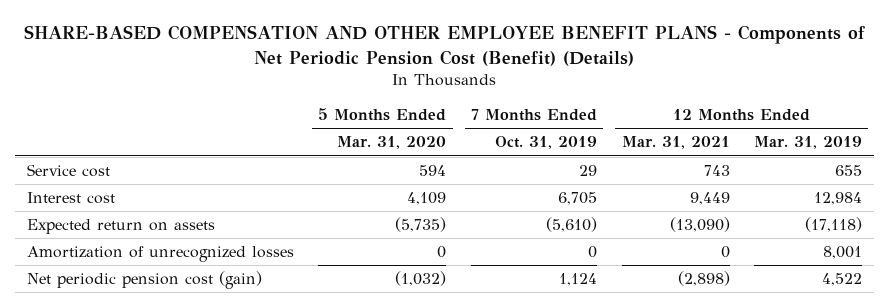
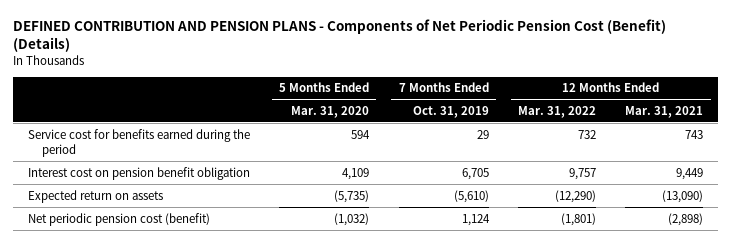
[24,25,867,66] SHARE-BASED COMPENSATION AND OTHER EMPLOYEE BENEFIT PLANS - Components of Net Periodic Pension Cost (Benefit) (Details) -> [13,19,667,53] DEFINED CONTRIBUTION AND PENSION PLANS - Components of Net Periodic Pension Cost (Benefit) (Details)
[754,136,863,150] Mar. 31, 2019 -> none
none -> [517,105,596,118] Mar. 31, 2022
[26,164,110,178] Service cost -> [27,128,250,157] Service cost for benefits earned during the period
[26,192,115,205] Interest cost -> [27,166,250,180] Interest cost on pension benefit obligation
[26,246,294,263] Amortization of unrecognized losses -> none
[26,271,262,290] Net periodic pension cost (gain) -> [27,212,210,226] Net periodic pension cost (benefit)

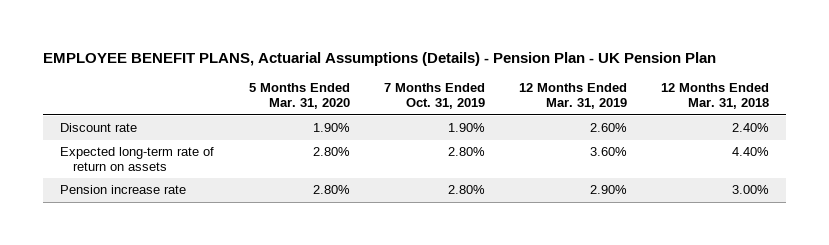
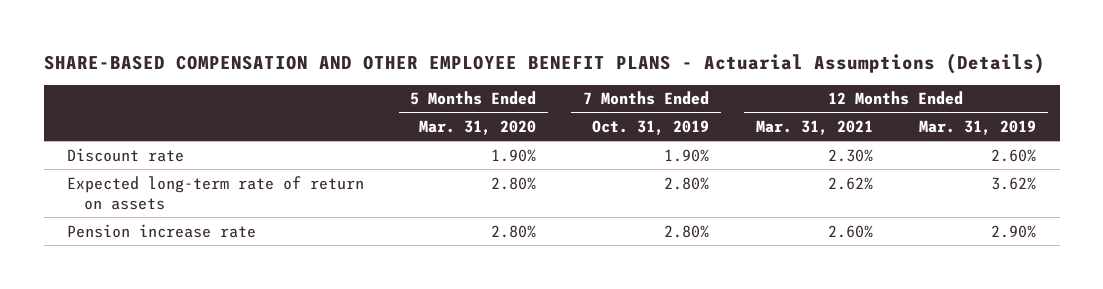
[43,52,717,67] EMPLOYEE BENEFIT PLANS, Actuarial Assumptions (Details) - Pension Plan - UK Pension Plan -> [43,52,1045,74] SHARE-BASED COMPENSATION AND OTHER EMPLOYEE BENEFIT PLANS - Actuarial Assumptions (Details)
[660,83,769,110] 12 Months Ended Mar. 31, 2018 -> none
none -> [755,120,873,136] Mar. 31, 2021
[589,147,627,157] 3.60% -> [991,176,1037,190] 3.62%

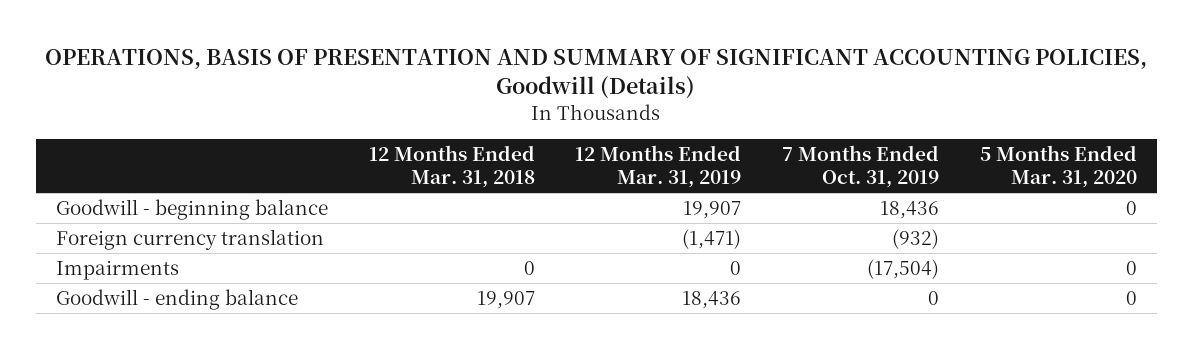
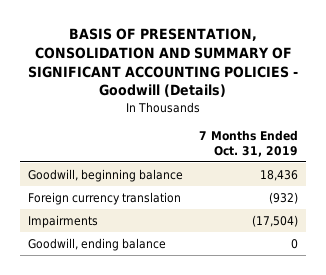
[45,49,1148,100] OPERATIONS, BASIS OF PRESENTATION AND SUMMARY OF SIGNIFICANT ACCOUNTING POLICIES, Goodwill (Details) -> [27,27,298,98] BASIS OF PRESENTATION, CONSOLIDATION AND SUMMARY OF SIGNIFICANT ACCOUNTING POLICIES - Goodwill (Details)
[368,144,535,189] 12 Months Ended Mar. 31, 2018 -> none
[575,144,742,189] 12 Months Ended Mar. 31, 2019 -> none
[979,144,1137,189] 5 Months Ended Mar. 31, 2020 -> none
[56,198,329,220] Goodwill - beginning balance -> [27,168,183,182] Goodwill, beginning balance
[56,288,299,310] Goodwill - ending balance -> [27,237,166,251] Goodwill, ending balance

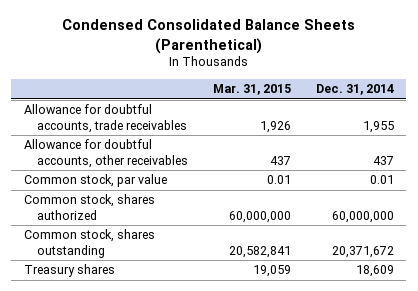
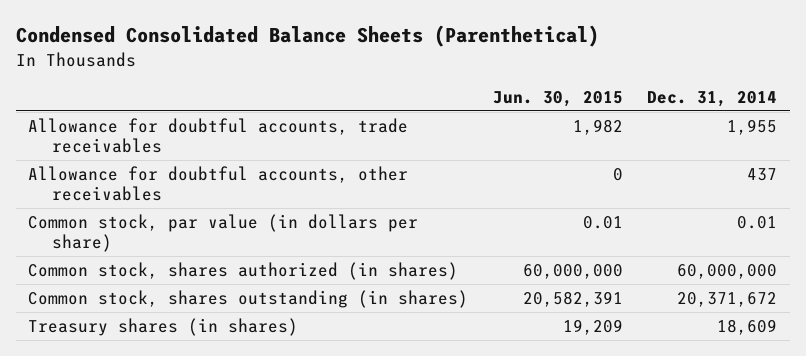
[212,84,291,96] Mar. 31, 2015 -> none
none -> [492,90,623,107] Jun. 30, 2015
[23,174,167,188] Common stock, par value -> [28,214,419,253] Common stock, par value (in dollars per share)
[23,194,155,220] Common stock, shares authorized -> [28,262,459,281] Common stock, shares authorized (in shares)
[23,229,155,258] Common stock, shares outstanding -> [28,290,469,309] Common stock, shares outstanding (in shares)
[23,264,115,278] Treasury shares -> [28,318,299,337] Treasury shares (in shares)

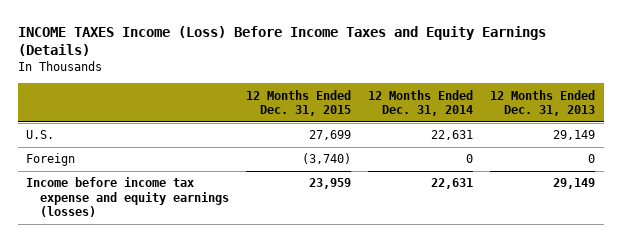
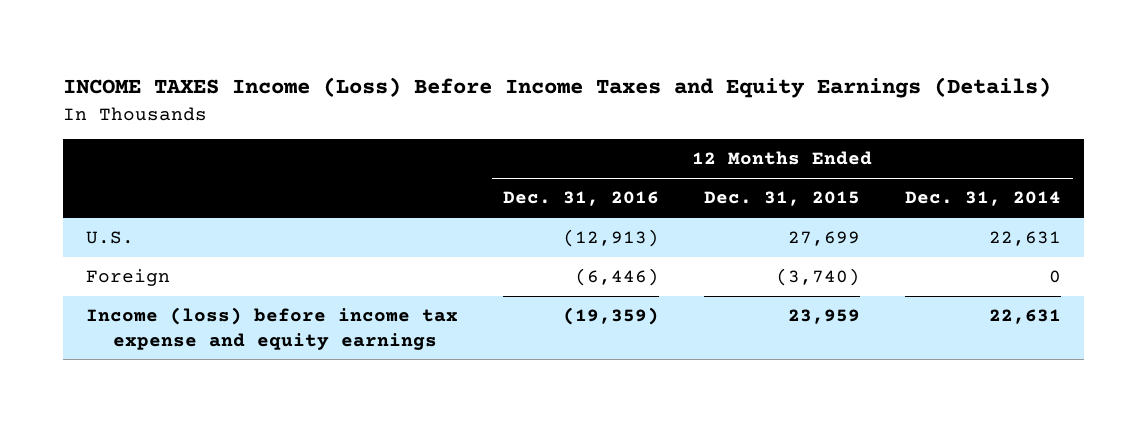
[490,89,596,117] 12 Months Ended Dec. 31, 2013 -> none
none -> [502,191,659,207] Dec. 31, 2016
[26,177,230,218] Income before income tax expense and equity earnings (losses) -> [85,307,458,350] Income (loss) before income tax expense and equity earnings

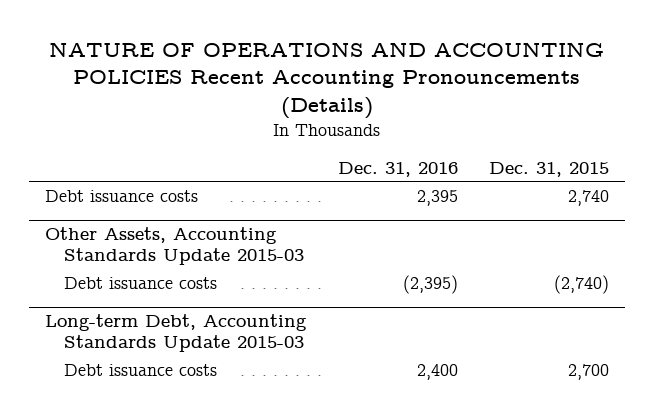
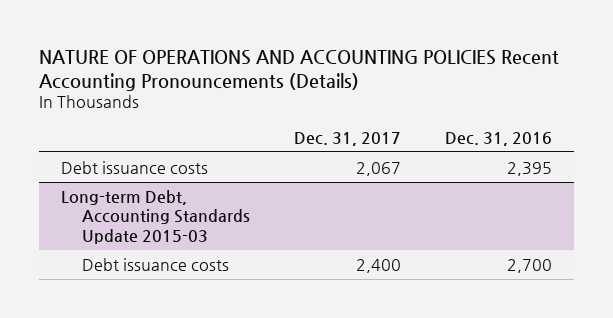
[489,161,610,177] Dec. 31, 2015 -> none
none -> [294,131,402,146] Dec. 31, 2017
[45,227,304,266] Other Assets, Accounting Standards Update 2015-03 -> none
[63,276,217,289] Debt issuance costs -> none
[416,363,458,380] 2,400 -> [507,258,553,273] 2,700

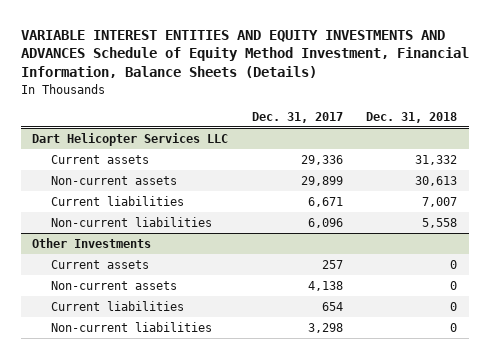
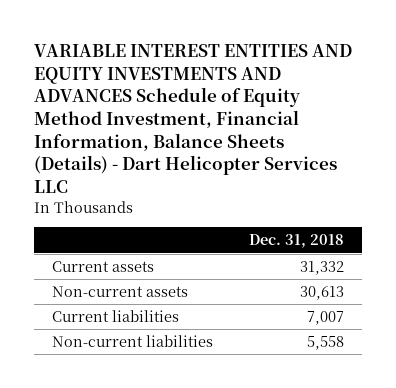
[20,29,469,79] VARIABLE INTEREST ENTITIES AND EQUITY INVESTMENTS AND ADVANCES Schedule of Equity Method Investment, Financial Information, Balance Sheets (Details) -> [34,43,353,194] VARIABLE INTEREST ENTITIES AND EQUITY INVESTMENTS AND ADVANCES Schedule of Equity Method Investment, Financial Information, Balance Sheets (Details) - Dart Helicopter Services LLC
[251,111,343,123] Dec. 31, 2017 -> none
[32,132,229,146] Dart Helicopter Services LLC -> none
[32,237,152,248] Other Investments -> none
[51,259,150,269] Current assets -> none
[51,280,178,290] Non-current assets -> none
[51,300,185,311] Current liabilities -> none
[51,321,213,332] Non-current liabilities -> none

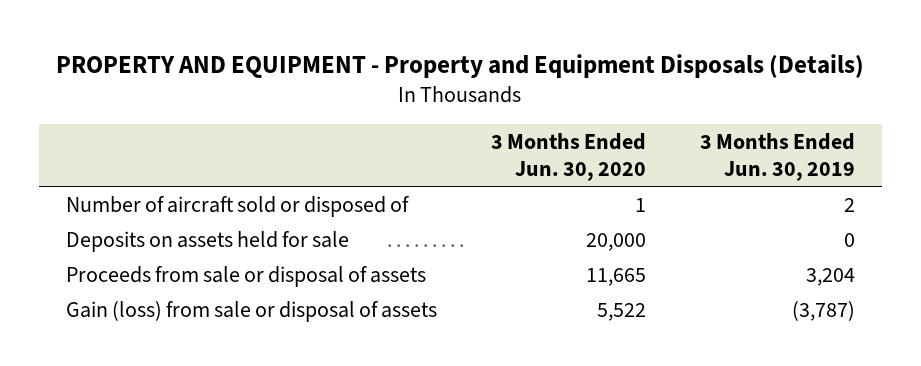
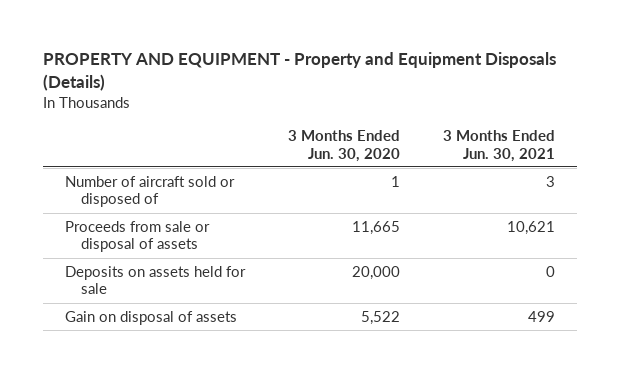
[700,132,856,181] 3 Months Ended Jun. 30, 2019 -> none
none -> [443,129,556,162] 3 Months Ended Jun. 30, 2021
[65,230,349,252] Deposits on assets held for sale -> [64,265,246,295] Deposits on assets held for sale
[65,300,437,322] Gain (loss) from sale or disposal of assets -> [64,310,237,325] Gain on disposal of assets

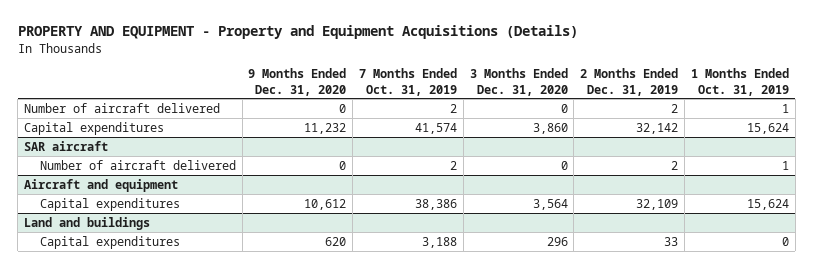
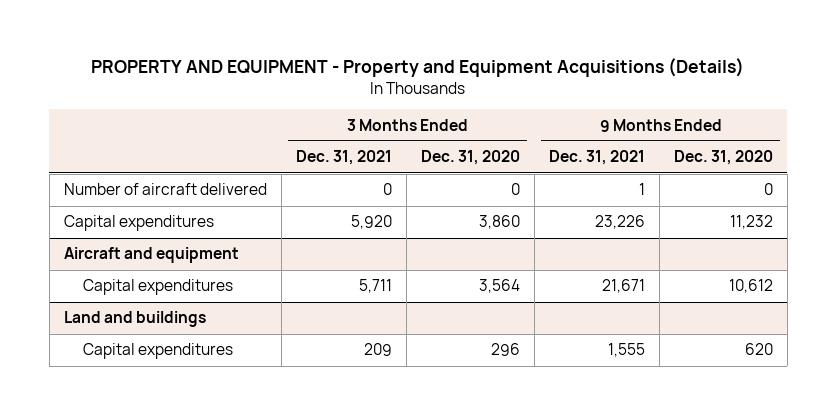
[359,68,458,96] 7 Months Ended Oct. 31, 2019 -> none
[580,68,679,96] 2 Months Ended Dec. 31, 2019 -> none
[690,68,789,96] 1 Months Ended Oct. 31, 2019 -> none
none -> [295,150,392,166] Dec. 31, 2021
none -> [548,150,645,166] Dec. 31, 2021
[24,140,109,151] SAR aircraft -> none
[39,159,236,170] Number of aircraft delivered -> none

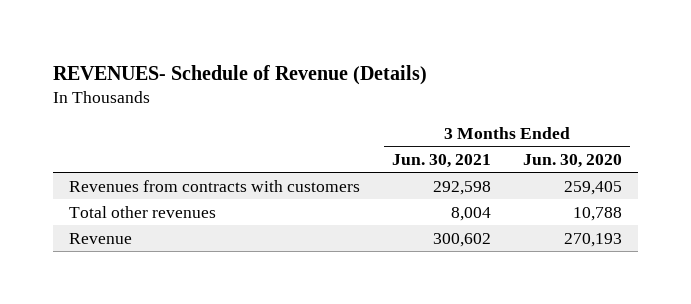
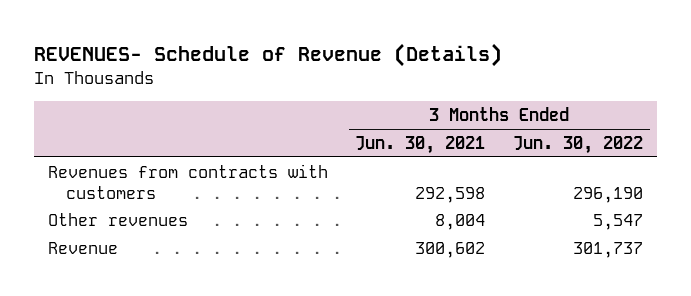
[522,153,622,168] Jun. 30, 2020 -> none
none -> [512,136,643,155] Jun. 30, 2022
[68,205,216,218] Total other revenues -> [47,212,188,226] Other revenues

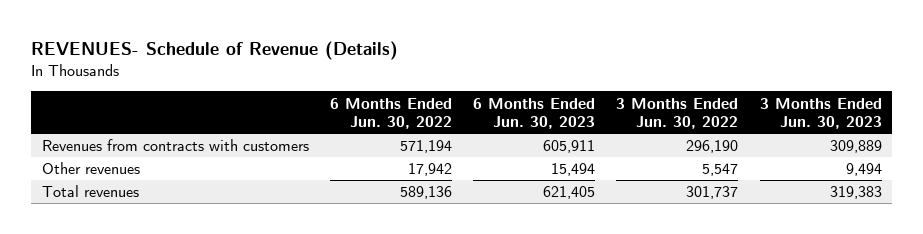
[355,136,486,155] Jun. 30, 2021 -> none
none -> [329,97,452,129] 6 Months Ended Jun. 30, 2022
none -> [473,97,596,129] 6 Months Ended Jun. 30, 2023
none -> [759,97,882,129] 3 Months Ended Jun. 30, 2023
[47,241,118,254] Revenue -> [41,185,139,198] Total revenues

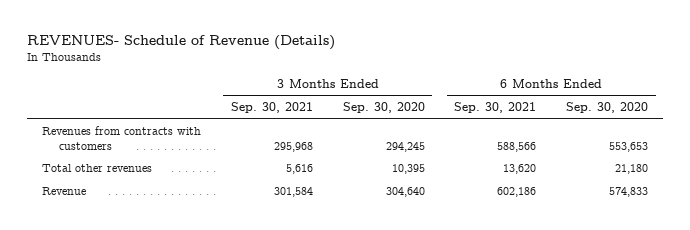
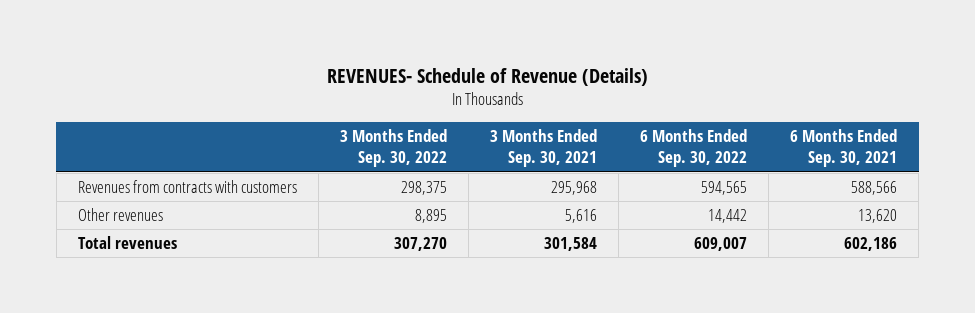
[342,102,425,114] Sep. 30, 2020 -> none
[566,102,649,114] Sep. 30, 2020 -> none
none -> [340,129,448,168] 3 Months Ended Sep. 30, 2022
none -> [640,129,748,168] 6 Months Ended Sep. 30, 2022
[41,164,152,173] Total other revenues -> [78,207,164,221] Other revenues
[41,187,86,196] Revenue -> [78,235,178,249] Total revenues

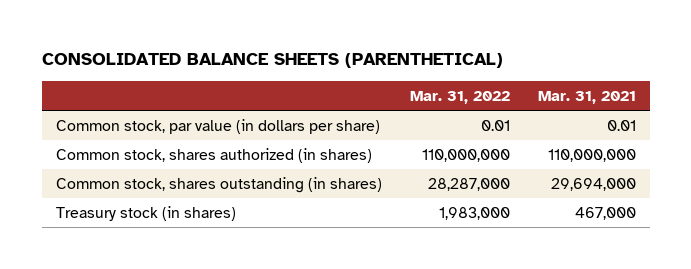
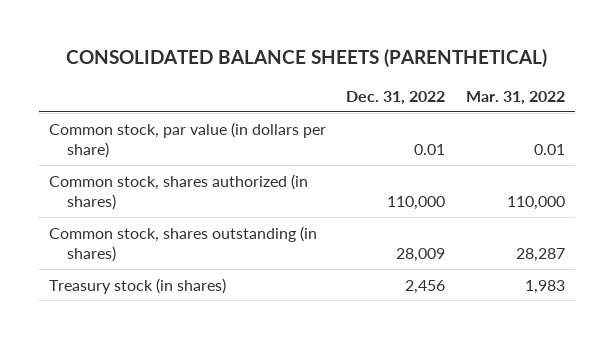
[537,90,636,104] Mar. 31, 2021 -> none
none -> [346,91,446,106] Dec. 31, 2022
[421,148,510,162] 110,000,000 -> [506,195,565,210] 110,000
[427,177,510,191] 28,287,000 -> [515,247,565,262] 28,287
[438,206,510,220] 1,983,000 -> [524,279,565,294] 1,983

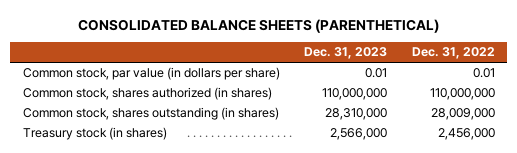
[465,91,565,106] Mar. 31, 2022 -> none
none -> [304,47,388,60] Dec. 31, 2023
[387,195,446,210] 110,000 -> [429,88,495,101] 110,000,000
[396,247,446,262] 28,009 -> [430,108,495,121] 28,009,000
[405,279,446,294] 2,456 -> [437,128,495,141] 2,456,000

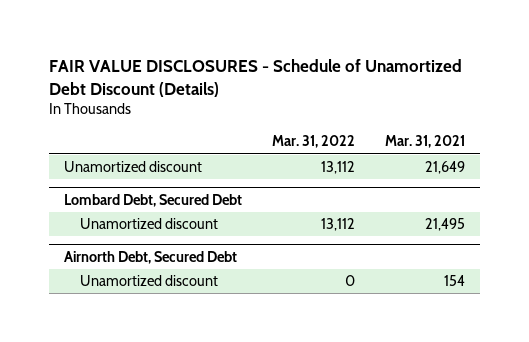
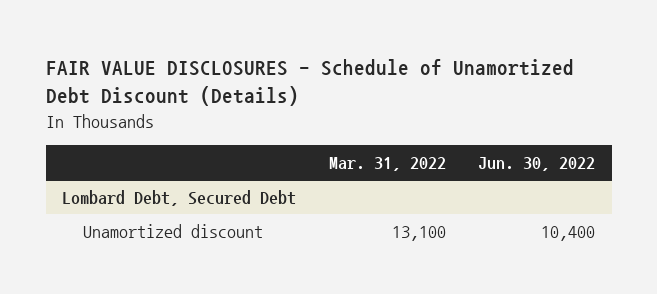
[384,135,465,149] Mar. 31, 2021 -> none
none -> [478,156,596,171] Jun. 30, 2022
[64,161,203,173] Unamortized discount -> none
[64,250,238,264] Airnorth Debt, Secured Debt -> none
[80,275,219,287] Unamortized discount -> none
[321,218,356,232] 13,112 -> [391,226,446,242] 13,100

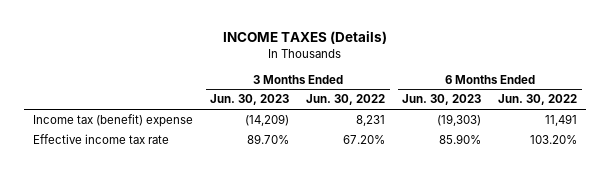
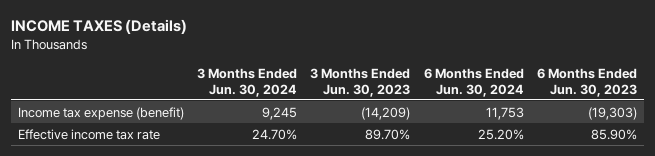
[306,94,386,106] Jun. 30, 2022 -> none
[498,94,578,106] Jun. 30, 2022 -> none
none -> [197,67,298,97] 3 Months Ended Jun. 30, 2024
none -> [423,67,524,97] 6 Months Ended Jun. 30, 2024
[33,114,194,128] Income tax (benefit) expense -> [17,106,184,120] Income tax expense (benefit)

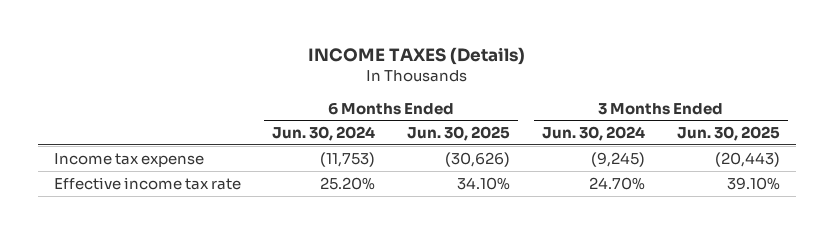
[310,67,411,97] 3 Months Ended Jun. 30, 2023 -> none
[537,67,638,97] 6 Months Ended Jun. 30, 2023 -> none
none -> [407,126,511,142] Jun. 30, 2025
none -> [676,126,780,142] Jun. 30, 2025
[17,106,184,120] Income tax expense (benefit) -> [53,152,204,167] Income tax expense
[262,106,298,120] 9,245 -> [591,151,646,167] (9,245)
[485,106,524,120] 11,753 -> [320,151,376,167] (11,753)

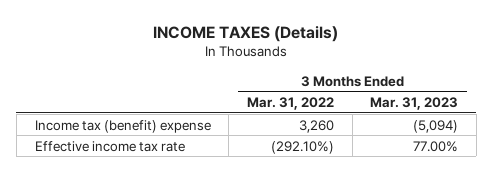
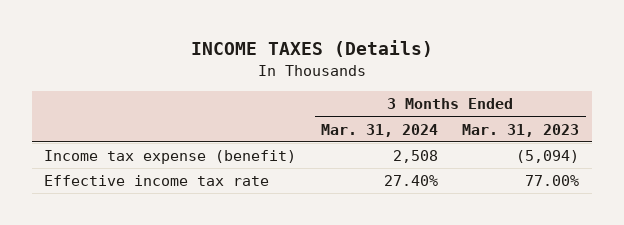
[246,96,334,110] Mar. 31, 2022 -> none
none -> [320,123,438,137] Mar. 31, 2024
[34,119,211,133] Income tax (benefit) expense -> [44,150,297,165] Income tax expense (benefit)

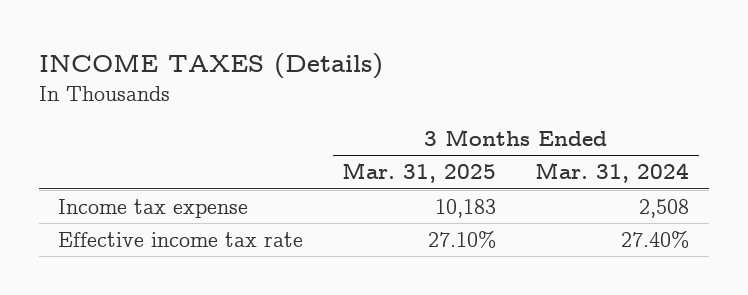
[462,123,580,137] Mar. 31, 2023 -> none
none -> [342,162,497,184] Mar. 31, 2025
[44,150,297,165] Income tax expense (benefit) -> [58,199,249,219] Income tax expense

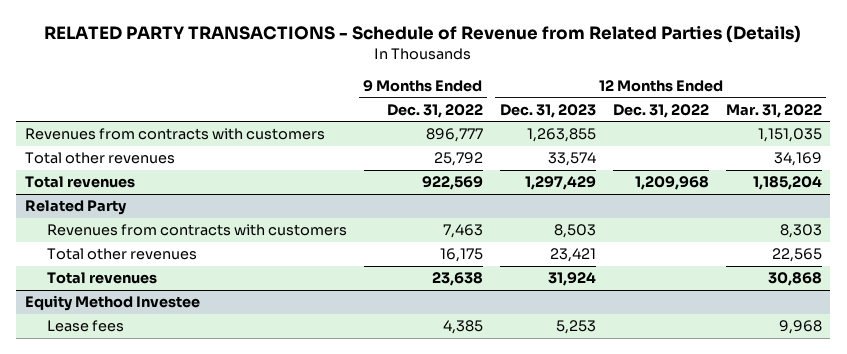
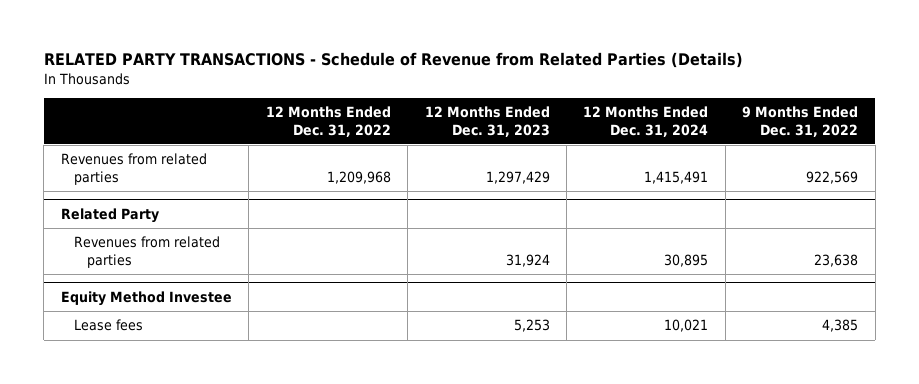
[725,103,822,118] Mar. 31, 2022 -> none
none -> [583,105,709,137] 12 Months Ended Dec. 31, 2024
[25,128,326,141] Revenues from contracts with customers -> none
[25,152,176,165] Total other revenues -> none
[25,176,136,189] Total revenues -> [60,153,207,185] Revenues from related parties
[46,224,347,237] Revenues from contracts with customers -> none
[46,248,197,261] Total other revenues -> none
[46,272,157,285] Total revenues -> [74,236,221,268] Revenues from related parties

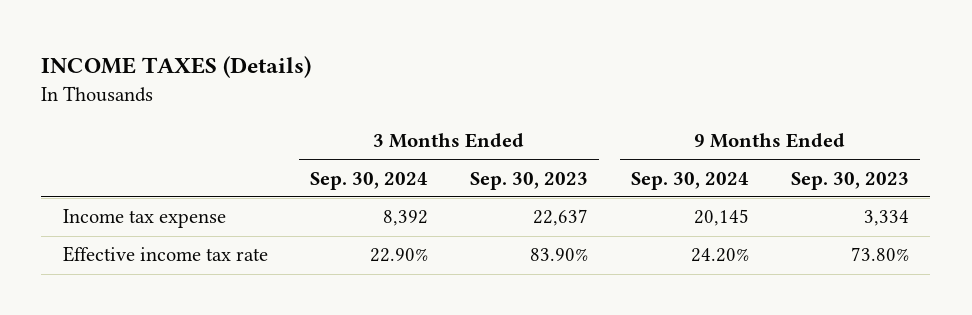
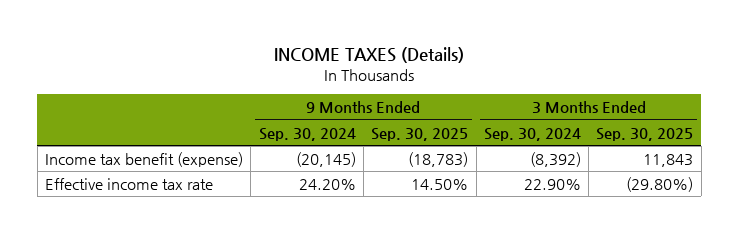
[470,171,589,190] Sep. 30, 2023 -> none
[791,171,910,190] Sep. 30, 2023 -> none
none -> [371,127,469,141] Sep. 30, 2025
none -> [596,127,694,141] Sep. 30, 2025
[62,209,226,229] Income tax expense -> [45,151,244,167] Income tax benefit (expense)
[383,210,429,227] 8,392 -> [529,151,581,167] (8,392)
[693,209,749,227] 20,145 -> [295,151,356,167] (20,145)

